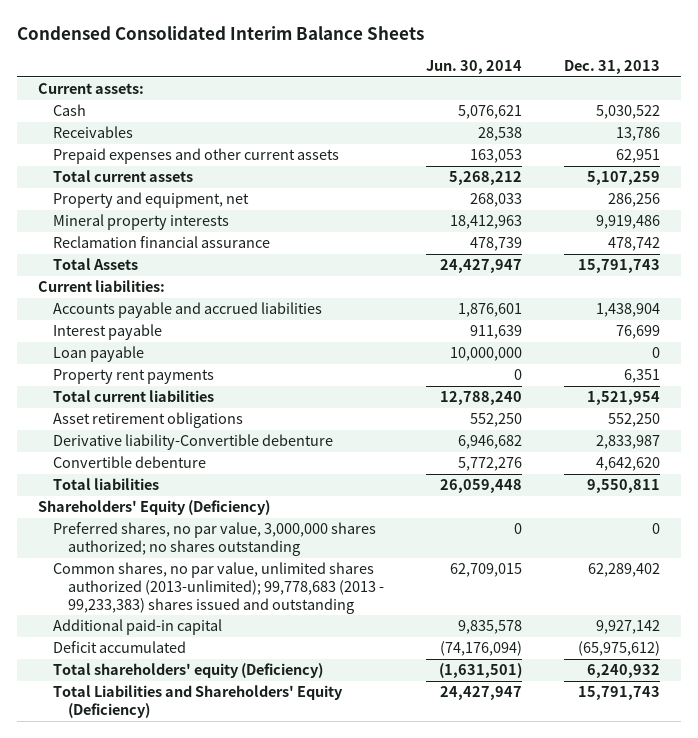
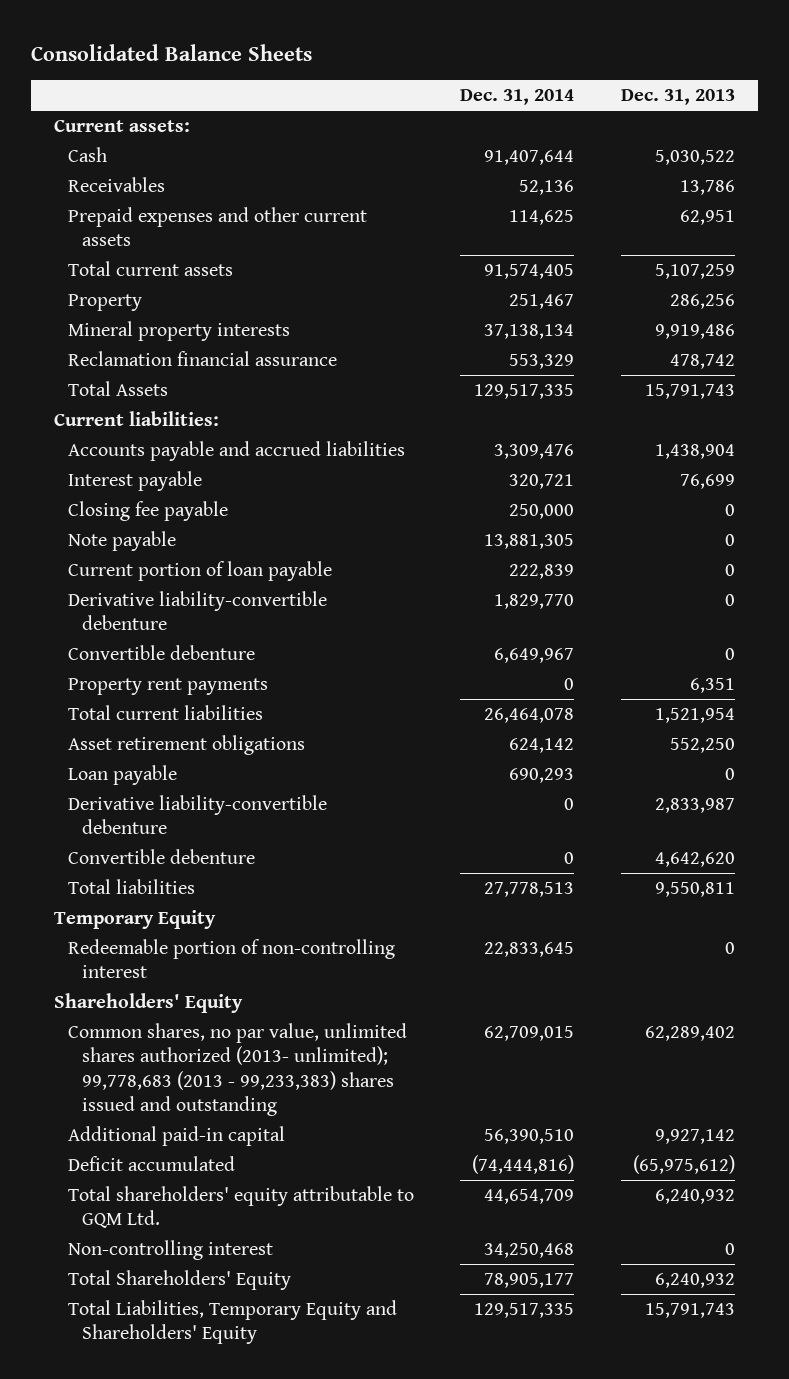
[17,25,425,40] Condensed Consolidated Interim Balance Sheets -> [30,43,312,61] Consolidated Balance Sheets
[425,59,522,74] Jun. 30, 2014 -> none
none -> [460,89,575,106] Dec. 31, 2014
[52,192,249,209] Property and equipment, net -> [67,293,142,311] Property
none -> [67,500,228,521] Closing fee payable
none -> [67,530,176,551] Note payable
none -> [67,560,332,581] Current portion of loan payable
none -> [67,590,327,631] Derivative liability-convertible debenture
none -> [67,644,255,660] Convertible debenture
[52,346,144,363] Loan payable -> [67,764,177,785] Loan payable
[52,434,333,451] Derivative liability-Convertible debenture -> [67,794,327,835] Derivative liability-convertible debenture
[52,522,376,557] Preferred shares, no par value, 3,000,000 shares authorized; no shares outstanding -> none
none -> [53,909,216,929] Temporary Equity
none -> [67,938,395,979] Redeemable portion of non-controlling interest
[38,500,271,516] Shareholders' Equity (Deficiency) -> [53,992,243,1013] Shareholders' Equity
[52,562,384,614] Common shares, no par value, unlimited shares authorized (2013-unlimited); 99,778,683 (2013 - 99,233,383) shares issued and outstanding -> [67,1022,407,1117] Common shares, no par value, unlimited shares authorized (2013- unlimited); 99,778,683 (2013 - 99,233,383) shares issued and outstanding
[52,663,323,679] Total shareholders' equity (Deficiency) -> [67,1185,414,1229] Total shareholders' equity attributable to GQM Ltd.
none -> [67,1239,273,1260] Non-controlling interest
none -> [67,1269,291,1290] Total Shareholders' Equity
[52,685,343,719] Total Liabilities and Shareholders' Equity (Deficiency) -> [67,1299,397,1345] Total Liabilities, Temporary Equity and Shareholders' Equity

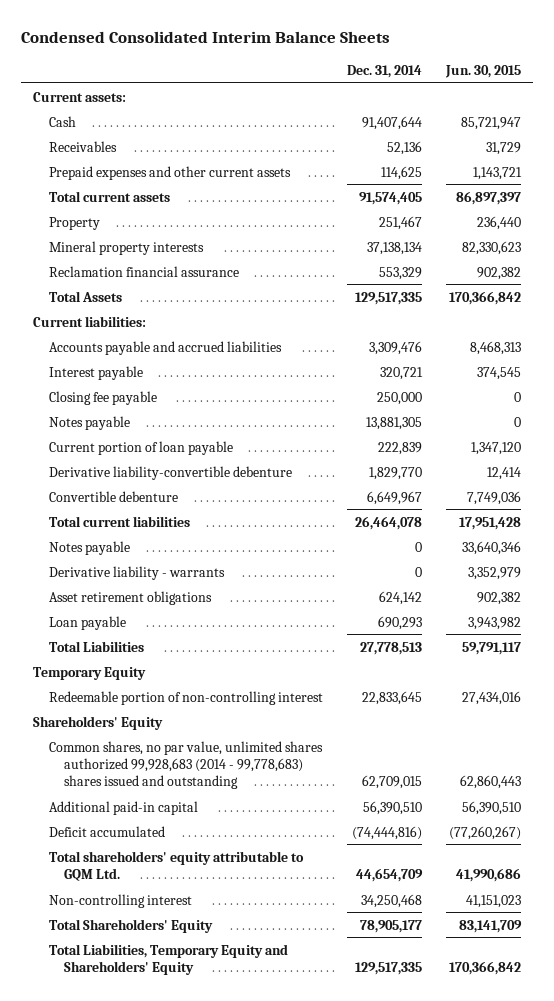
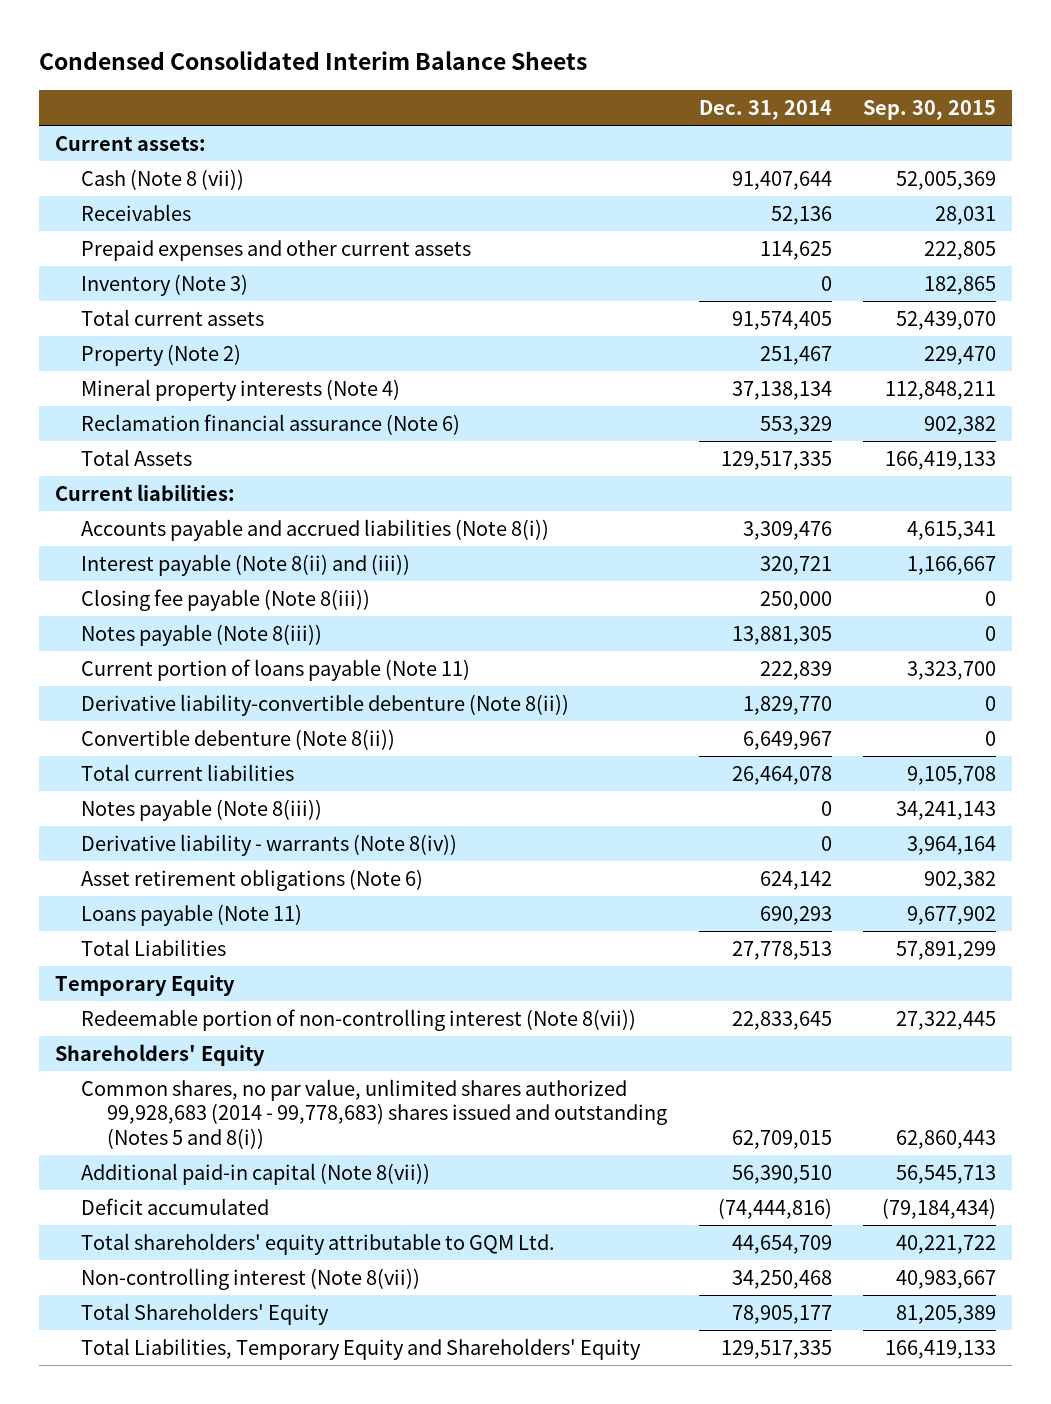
[444,65,521,79] Jun. 30, 2015 -> none
none -> [863,100,997,121] Sep. 30, 2015
[48,115,76,127] Cash -> [80,168,244,190] Cash (Note 8 (vii))
none -> [80,273,248,296] Inventory (Note 3)
[48,216,100,230] Property -> [80,343,241,366] Property (Note 2)
[48,240,204,255] Mineral property interests -> [80,378,400,401] Mineral property interests (Note 4)
[48,265,239,277] Reclamation financial assurance -> [80,413,460,435] Reclamation financial assurance (Note 6)
[48,340,282,355] Accounts payable and accrued liabilities -> [80,518,549,541] Accounts payable and accrued liabilities (Note 8(i))
[48,365,143,380] Interest payable -> [80,553,410,576] Interest payable (Note 8(ii) and (iii))
[48,390,157,405] Closing fee payable -> [80,588,370,611] Closing fee payable (Note 8(iii))
[48,415,130,430] Notes payable -> [80,623,322,646] Notes payable (Note 8(iii))
[48,440,233,455] Current portion of loan payable -> [80,658,470,681] Current portion of loans payable (Note 11)
[48,465,292,480] Derivative liability-convertible debenture -> [80,693,569,716] Derivative liability-convertible debenture (Note 8(ii))
[48,490,178,502] Convertible debenture -> [80,728,395,750] Convertible debenture (Note 8(ii))
[48,540,130,555] Notes payable -> [80,798,322,821] Notes payable (Note 8(iii))
[48,565,225,580] Derivative liability - warrants -> [80,833,457,856] Derivative liability - warrants (Note 8(iv))
[48,590,212,605] Asset retirement obligations -> [80,868,423,891] Asset retirement obligations (Note 6)
[48,615,126,630] Loan payable -> [80,903,302,926] Loans payable (Note 11)
[48,690,323,705] Redeemable portion of non-controlling interest -> [80,1008,636,1031] Redeemable portion of non-controlling interest (Note 8(vii))
[48,740,323,790] Common shares, no par value, unlimited shares authorized 99,928,683 (2014 - 99,778,683) shares issued and outstanding -> [80,1078,667,1150] Common shares, no par value, unlimited shares authorized 99,928,683 (2014 - 99,778,683) shares issued and outstanding (Notes 5 and 8(i))
[48,800,198,815] Additional paid-in capital -> [80,1162,430,1185] Additional paid-in capital (Note 8(vii))
[48,893,192,908] Non-controlling interest -> [80,1267,420,1290] Non-controlling interest (Note 8(vii))

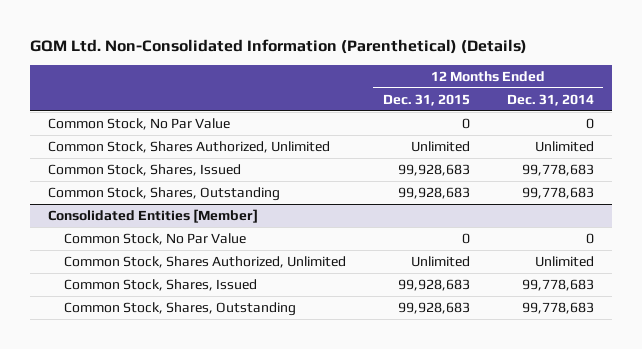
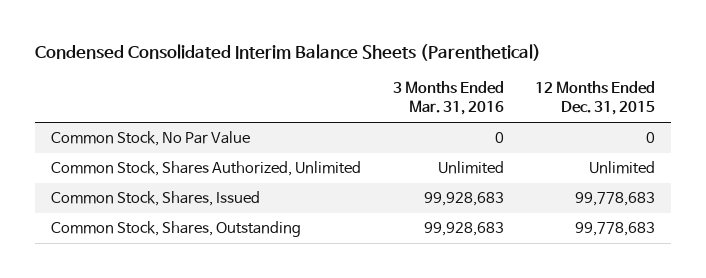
[29,39,527,55] GQM Ltd. Non-Consolidated Information (Parenthetical) (Details) -> [34,44,541,62] Condensed Consolidated Interim Balance Sheets (Parenthetical)
[506,93,594,106] Dec. 31, 2014 -> none
none -> [392,81,504,116] 3 Months Ended Mar. 31, 2016
[48,208,259,223] Consolidated Entities [Member] -> none
[63,232,246,245] Common Stock, No Par Value -> none
[63,255,346,268] Common Stock, Shares Authorized, Unlimited -> none
[63,278,257,291] Common Stock, Shares, Issued -> none
[63,301,296,316] Common Stock, Shares, Outstanding -> none
[397,163,470,176] 99,928,683 -> [575,192,656,207] 99,778,683
[397,186,470,199] 99,928,683 -> [575,222,656,237] 99,778,683

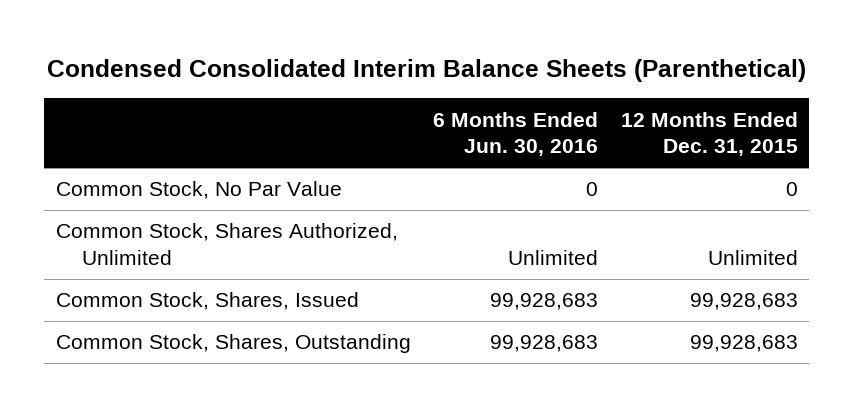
[392,81,504,116] 3 Months Ended Mar. 31, 2016 -> none
none -> [433,111,599,157] 6 Months Ended Jun. 30, 2016
[575,192,656,207] 99,778,683 -> [689,293,798,311] 99,928,683
[575,222,656,237] 99,778,683 -> [689,335,798,353] 99,928,683

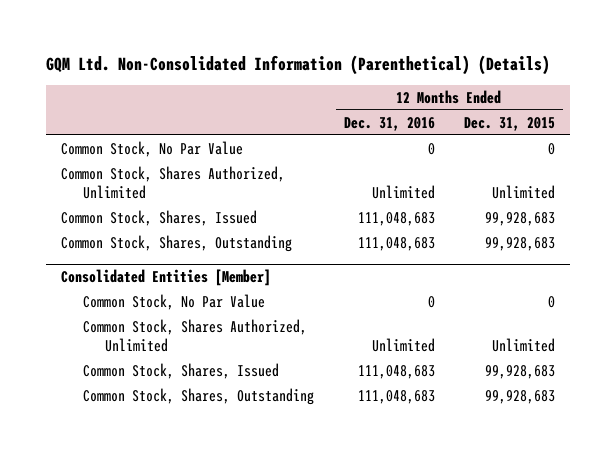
[46,59,806,83] Condensed Consolidated Interim Balance Sheets (Parenthetical) -> [46,54,551,75] GQM Ltd. Non-Consolidated Information (Parenthetical) (Details)
[433,111,599,157] 6 Months Ended Jun. 30, 2016 -> none
none -> [343,116,435,131] Dec. 31, 2016
none -> [60,269,271,287] Consolidated Entities [Member]
none -> [83,293,266,310] Common Stock, No Par Value
none -> [83,318,308,352] Common Stock, Shares Authorized, Unlimited
none -> [83,362,280,379] Common Stock, Shares, Issued
none -> [83,387,315,405] Common Stock, Shares, Outstanding

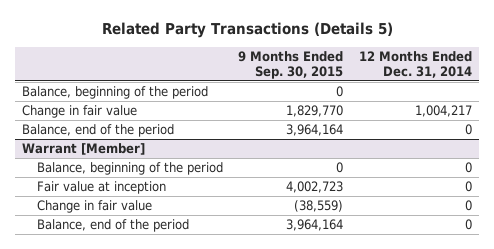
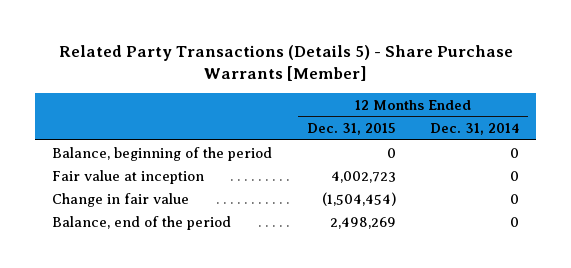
[101,22,393,39] Related Party Transactions (Details 5) -> [58,44,513,82] Related Party Transactions (Details 5) - Share Purchase Warrants [Member]
[238,50,344,80] 9 Months Ended Sep. 30, 2015 -> none
none -> [306,123,396,136] Dec. 31, 2015
[22,85,209,99] Balance, beginning of the period -> none
[22,104,138,118] Change in fair value -> none
[22,123,175,137] Balance, end of the period -> none
[22,142,146,155] Warrant [Member] -> none

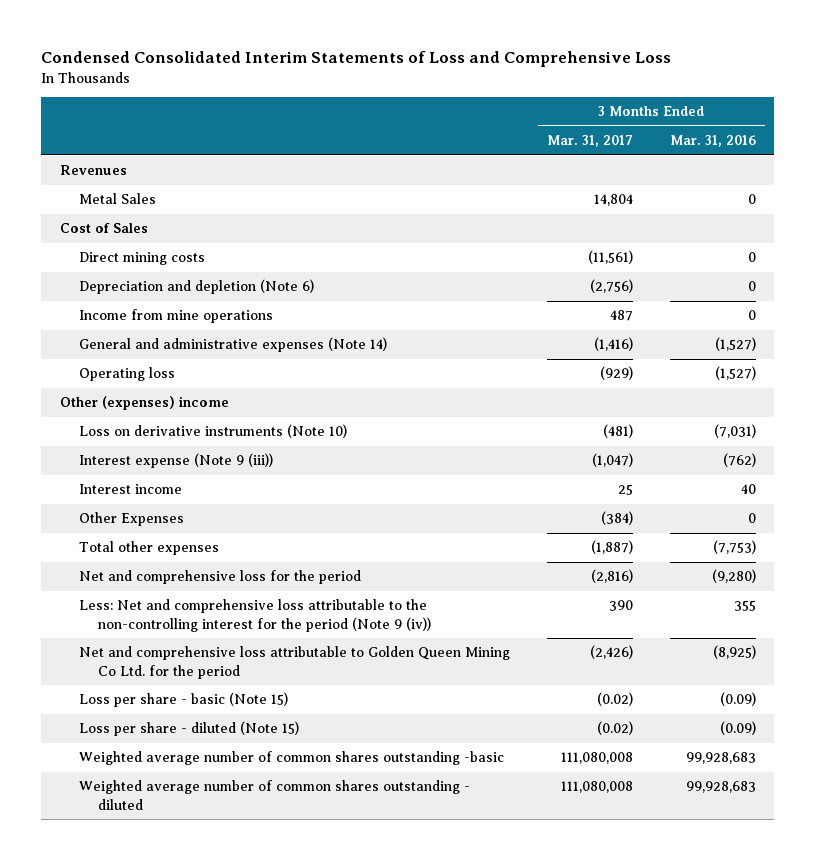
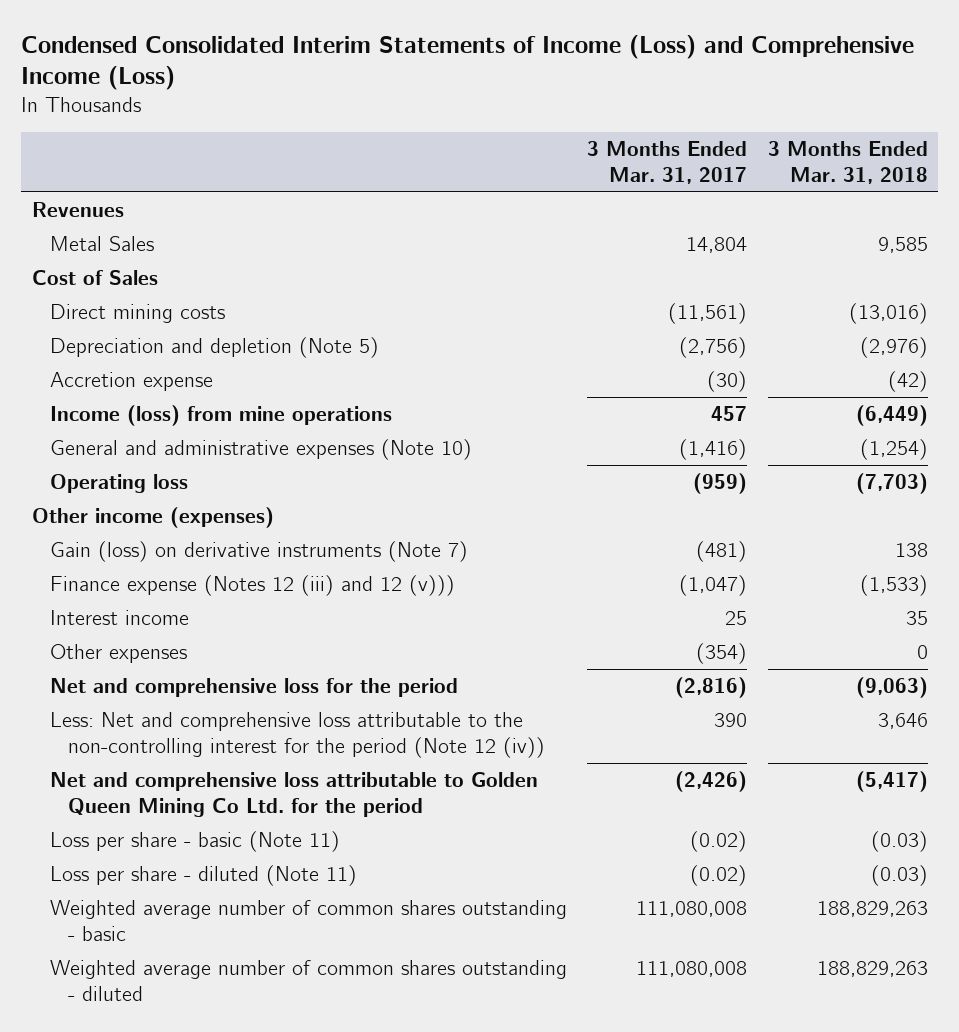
[41,51,672,68] Condensed Consolidated Interim Statements of Loss and Comprehensive Loss -> [21,34,915,91] Condensed Consolidated Interim Statements of Income (Loss) and Comprehensive Income (Loss)
[669,135,756,148] Mar. 31, 2016 -> none
none -> [767,140,928,185] 3 Months Ended Mar. 31, 2018
[78,279,314,295] Depreciation and depletion (Note 6) -> [49,336,379,358] Depreciation and depletion (Note 5)
none -> [49,371,213,391] Accretion expense
[78,309,273,324] Income from mine operations -> [49,404,392,426] Income (loss) from mine operations
[609,310,633,322] 487 -> [711,405,748,421] 457
[78,337,387,353] General and administrative expenses (Note 14) -> [49,438,472,460] General and administrative expenses (Note 10)
[599,366,633,381] (929) -> [693,472,748,494] (959)
[59,396,229,411] Other (expenses) income -> [31,506,274,528] Other income (expenses)
[78,424,347,439] Loss on derivative instruments (Note 10) -> [49,540,468,562] Gain (loss) on derivative instruments (Note 7)
[78,453,273,469] Interest expense (Note 9 (iii)) -> [49,574,455,596] Finance expense (Notes 12 (iii) and 12 (v)))
[78,541,219,556] Total other expenses -> none
[78,512,184,527] Other Expenses -> [49,643,187,663] Other expenses
[600,511,633,526] (384) -> [696,642,748,664] (354)
[78,599,431,632] Less: Net and comprehensive loss attributable to the non-controlling interest for the period (Note 9 (iv)) -> [49,711,545,759] Less: Net and comprehensive loss attributable to the non-controlling interest for the period (Note 12 (iv))
[78,692,288,708] Loss per share - basic (Note 15) -> [49,830,340,852] Loss per share - basic (Note 11)
[78,721,299,737] Loss per share - diluted (Note 15) -> [49,864,357,886] Loss per share - diluted (Note 11)
[78,751,504,766] Weighted average number of common shares outstanding -basic -> [49,899,567,942] Weighted average number of common shares outstanding - basic

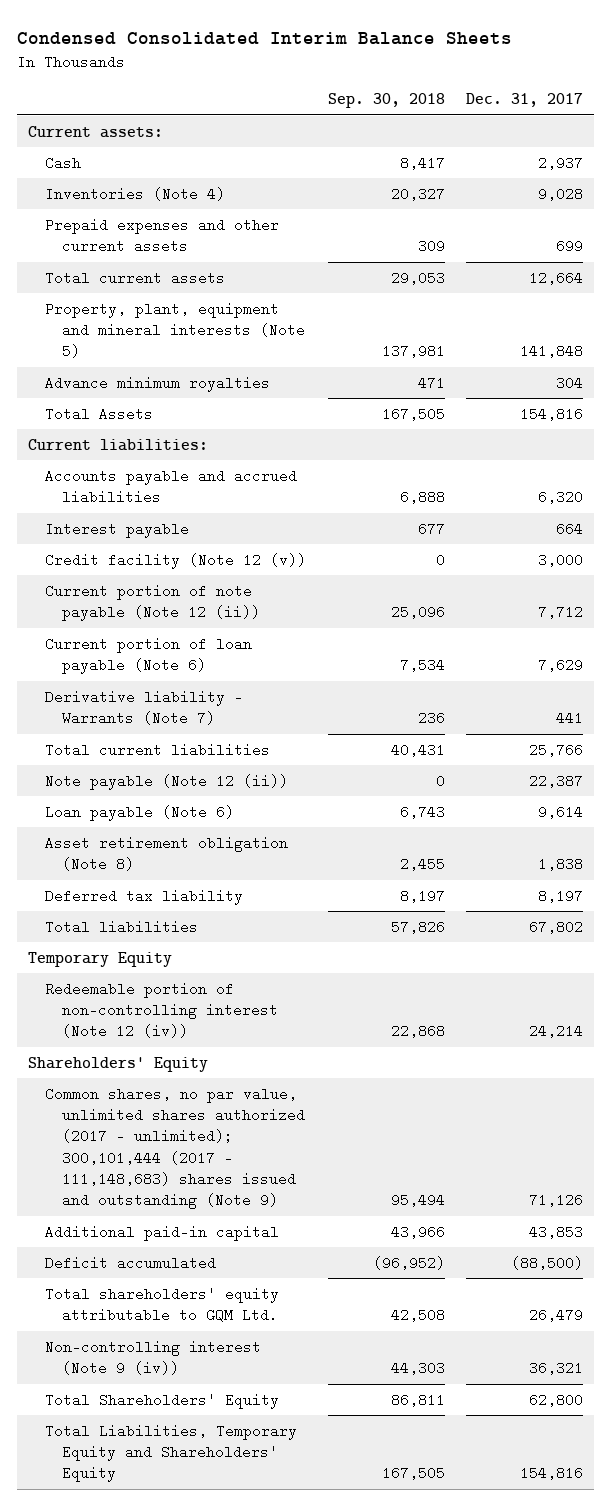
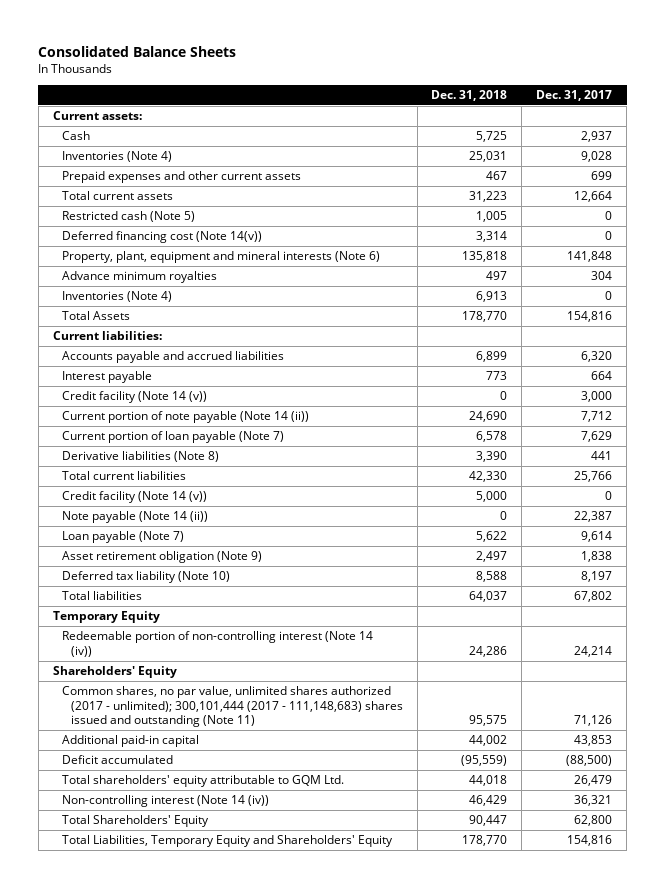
[17,31,513,45] Condensed Consolidated Interim Balance Sheets -> [38,45,237,57] Consolidated Balance Sheets
[327,93,445,109] Sep. 30, 2018 -> none
none -> [431,90,508,102] Dec. 31, 2018
none -> [61,211,195,223] Restricted cash (Note 5)
none -> [61,231,262,244] Deferred financing cost (Note 14(v))
[45,301,306,359] Property, plant, equipment and mineral interests (Note 5) -> [61,251,380,264] Property, plant, equipment and mineral interests (Note 6)
none -> [61,291,172,303] Inventories (Note 4)
[45,552,307,569] Credit facility (Note 12 (v)) -> [61,391,207,404] Credit facility (Note 14 (v))
[45,583,261,622] Current portion of note payable (Note 12 (ii)) -> [61,411,309,424] Current portion of note payable (Note 14 (ii))
[45,636,253,675] Current portion of loan payable (Note 6) -> [61,431,284,444] Current portion of loan payable (Note 7)
[45,689,244,726] Derivative liability - Warrants (Note 7) -> [61,451,219,463] Derivative liabilities (Note 8)
none -> [61,491,207,504] Credit facility (Note 14 (v))
[45,773,289,790] Note payable (Note 12 (ii)) -> [61,511,208,524] Note payable (Note 14 (ii))
[45,804,235,821] Loan payable (Note 6) -> [61,531,184,544] Loan payable (Note 7)
[45,835,289,872] Asset retirement obligation (Note 8) -> [61,551,262,564] Asset retirement obligation (Note 9)
[45,888,244,905] Deferred tax liability -> [61,571,230,584] Deferred tax liability (Note 10)
[45,981,279,1039] Redeemable portion of non-controlling interest (Note 12 (iv)) -> [61,631,373,657] Redeemable portion of non-controlling interest (Note 14 (iv))
[45,1086,306,1209] Common shares, no par value, unlimited shares authorized (2017 - unlimited); 300,101,444 (2017 - 111,148,683) shares issued and outstanding (Note 9) -> [61,686,403,728] Common shares, no par value, unlimited shares authorized (2017 - unlimited); 300,101,444 (2017 - 111,148,683) shares issued and outstanding (Note 11)
[45,1339,262,1376] Non-controlling interest (Note 9 (iv)) -> [61,795,269,808] Non-controlling interest (Note 14 (iv))

